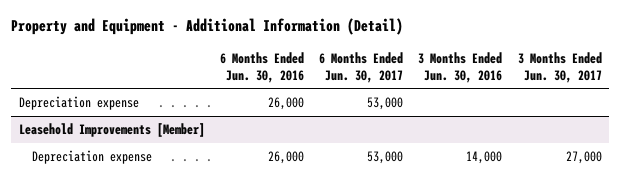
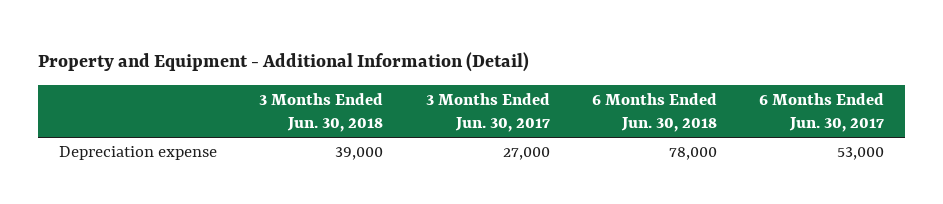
[219,51,304,83] 6 Months Ended Jun. 30, 2016 -> none
[418,51,503,83] 3 Months Ended Jun. 30, 2016 -> none
none -> [259,92,384,133] 3 Months Ended Jun. 30, 2018
none -> [591,92,717,133] 6 Months Ended Jun. 30, 2018
[18,95,139,110] Depreciation expense -> none
[18,122,205,137] Leasehold Improvements [Member] -> none

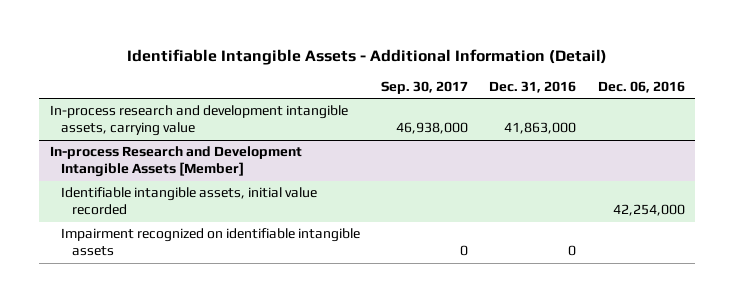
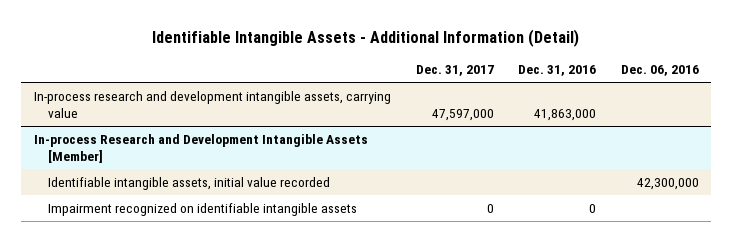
[381,80,469,94] Sep. 30, 2017 -> none
none -> [415,65,494,77] Dec. 31, 2017
[612,204,685,217] 42,254,000 -> [637,177,700,190] 42,300,000

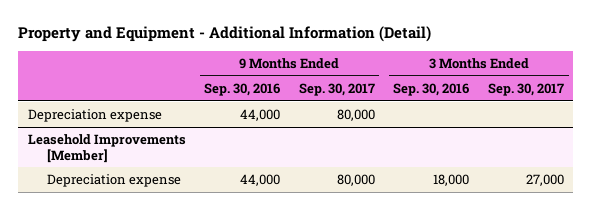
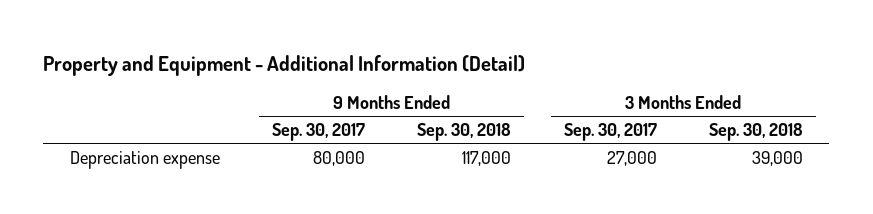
[204,83,281,97] Sep. 30, 2016 -> none
[393,83,470,97] Sep. 30, 2016 -> none
none -> [417,123,512,142] Sep. 30, 2018
none -> [709,123,804,142] Sep. 30, 2018
[27,109,162,123] Depreciation expense -> none
[27,134,186,163] Leasehold Improvements [Member] -> none

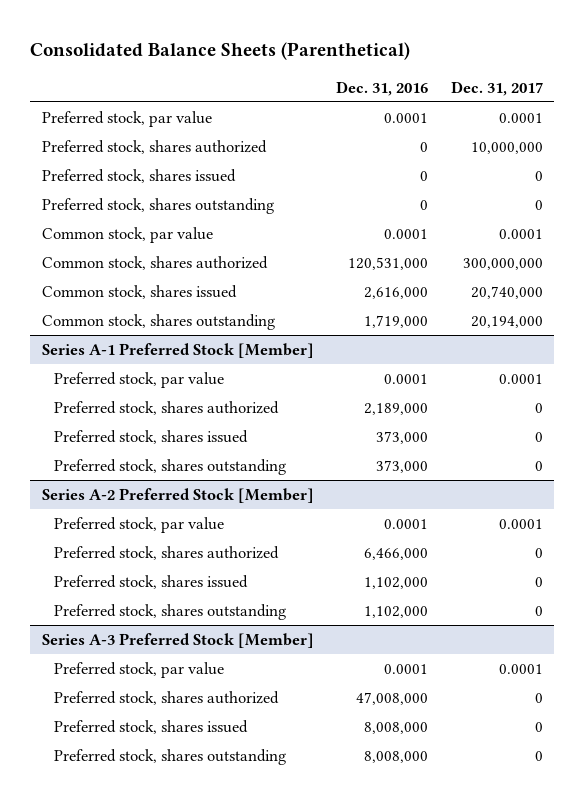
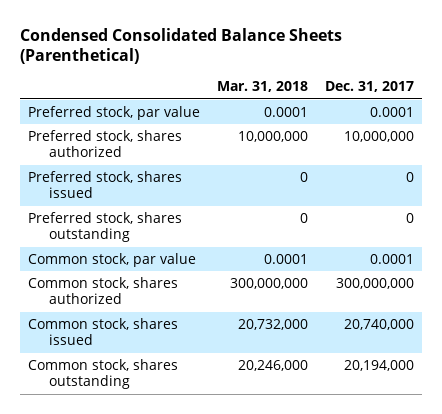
[30,42,411,61] Consolidated Balance Sheets (Parenthetical) -> [20,27,343,65] Condensed Consolidated Balance Sheets (Parenthetical)
[336,80,429,96] Dec. 31, 2016 -> none
none -> [217,81,309,93] Mar. 31, 2018
[41,343,314,359] Series A-1 Preferred Stock [Member] -> none
[53,372,224,389] Preferred stock, par value -> none
[53,401,279,416] Preferred stock, shares authorized -> none
[53,430,248,445] Preferred stock, shares issued -> none
[53,459,286,476] Preferred stock, shares outstanding -> none
[41,488,314,504] Series A-2 Preferred Stock [Member] -> none
[53,517,224,534] Preferred stock, par value -> none
[53,546,279,561] Preferred stock, shares authorized -> none
[53,575,248,590] Preferred stock, shares issued -> none
[53,604,286,621] Preferred stock, shares outstanding -> none
[41,633,314,649] Series A-3 Preferred Stock [Member] -> none
[53,662,224,679] Preferred stock, par value -> none
[53,691,279,706] Preferred stock, shares authorized -> none
[53,720,248,735] Preferred stock, shares issued -> none
[53,749,286,766] Preferred stock, shares outstanding -> none

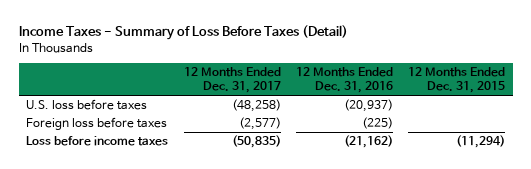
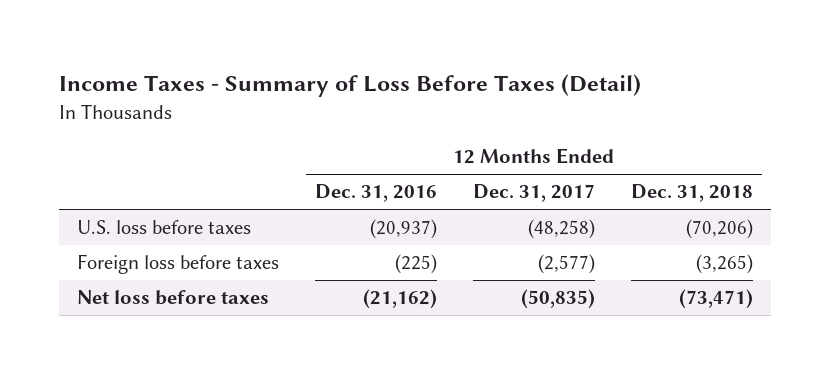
[408,67,506,94] 12 Months Ended Dec. 31, 2015 -> none
none -> [630,184,753,203] Dec. 31, 2018
[26,136,169,147] Loss before income taxes -> [77,290,270,306] Net loss before taxes

